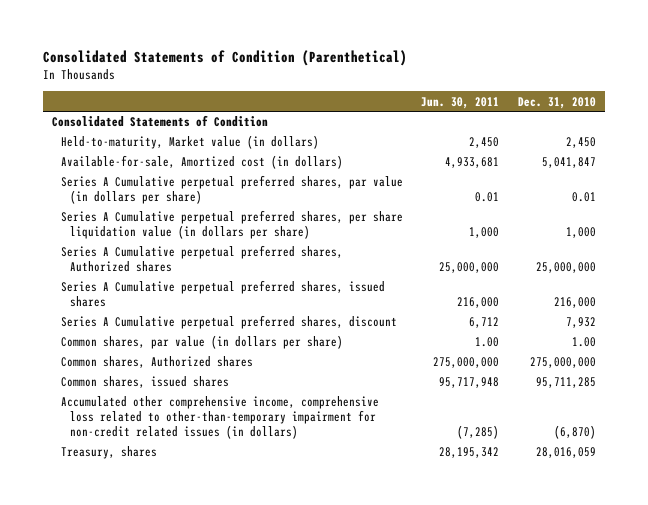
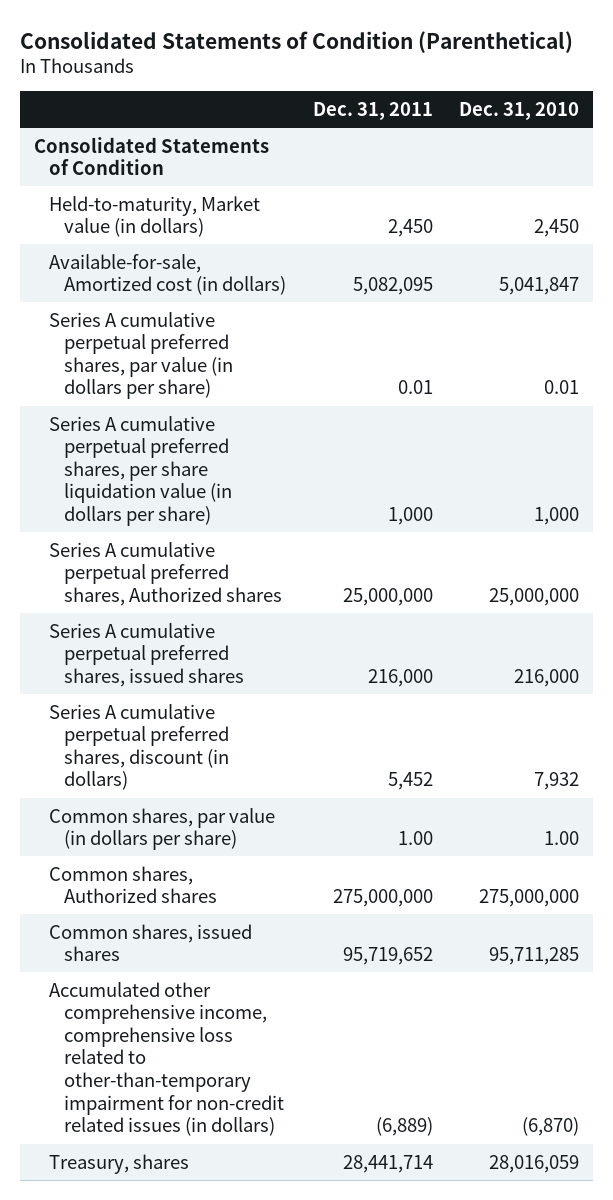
[421,96,500,109] Jun. 30, 2011 -> none
none -> [312,101,433,120] Dec. 31, 2011
[60,175,403,205] Series A Cumulative perpetual preferred shares, par value (in dollars per share) -> [48,311,233,400] Series A cumulative perpetual preferred shares, par value (in dollars per share)
[60,210,403,240] Series A Cumulative perpetual preferred shares, per share liquidation value (in dollars per share) -> [48,415,232,527] Series A cumulative perpetual preferred shares, per share liquidation value (in dollars per share)
[60,245,343,273] Series A Cumulative perpetual preferred shares, Authorized shares -> [48,541,282,606] Series A cumulative perpetual preferred shares, Authorized shares
[60,280,385,308] Series A Cumulative perpetual preferred shares, issued shares -> [48,622,244,687] Series A cumulative perpetual preferred shares, issued shares
[60,315,397,330] Series A Cumulative perpetual preferred shares, discount -> [48,703,229,791] Series A cumulative perpetual preferred shares, discount (in dollars)

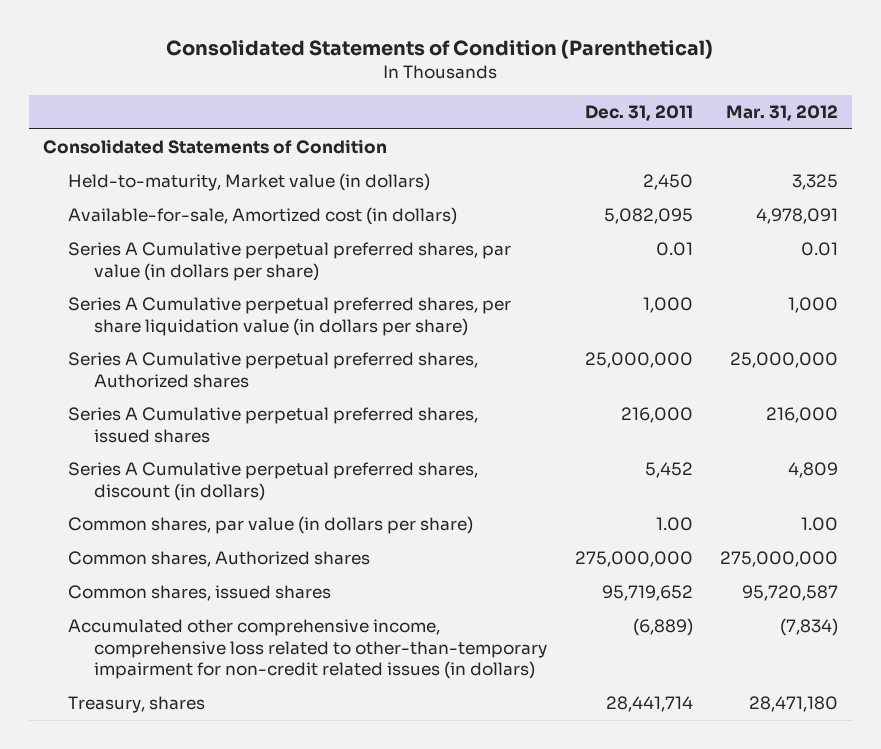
[459,101,580,120] Dec. 31, 2010 -> none
none -> [725,105,838,122] Mar. 31, 2012
[48,311,233,400] Series A cumulative perpetual preferred shares, par value (in dollars per share) -> [68,241,512,281] Series A Cumulative perpetual preferred shares, par value (in dollars per share)
[48,415,232,527] Series A cumulative perpetual preferred shares, per share liquidation value (in dollars per share) -> [68,296,512,336] Series A Cumulative perpetual preferred shares, per share liquidation value (in dollars per share)
[48,541,282,606] Series A cumulative perpetual preferred shares, Authorized shares -> [68,351,479,388] Series A Cumulative perpetual preferred shares, Authorized shares
[48,622,244,687] Series A cumulative perpetual preferred shares, issued shares -> [68,406,479,443] Series A Cumulative perpetual preferred shares, issued shares
[48,703,229,791] Series A cumulative perpetual preferred shares, discount (in dollars) -> [68,461,479,501] Series A Cumulative perpetual preferred shares, discount (in dollars)

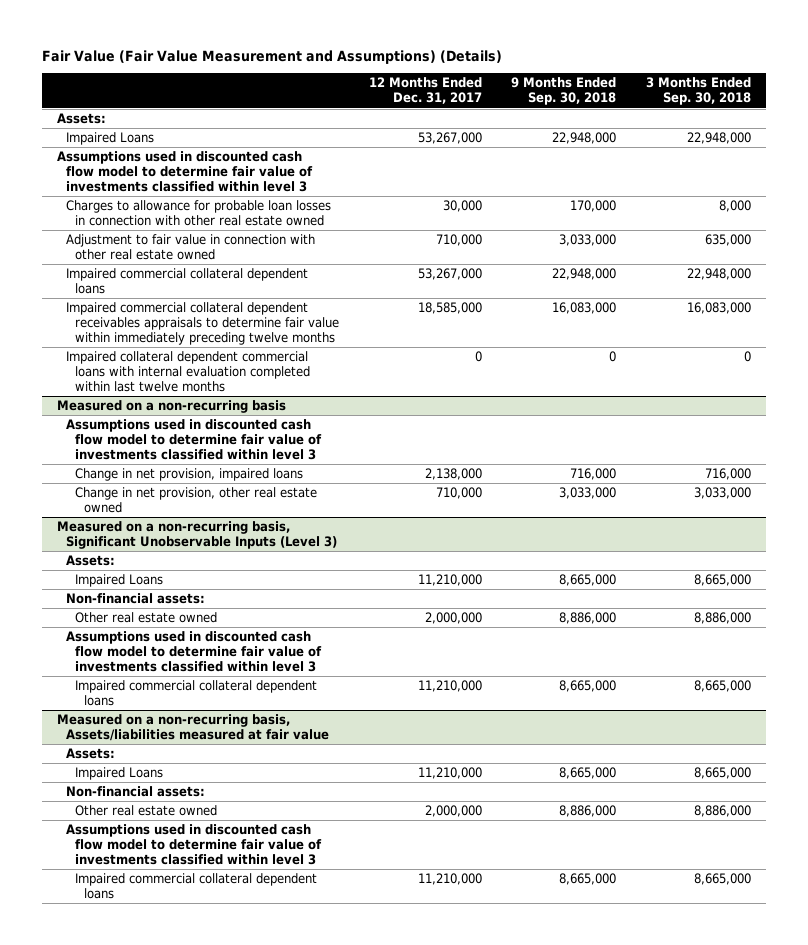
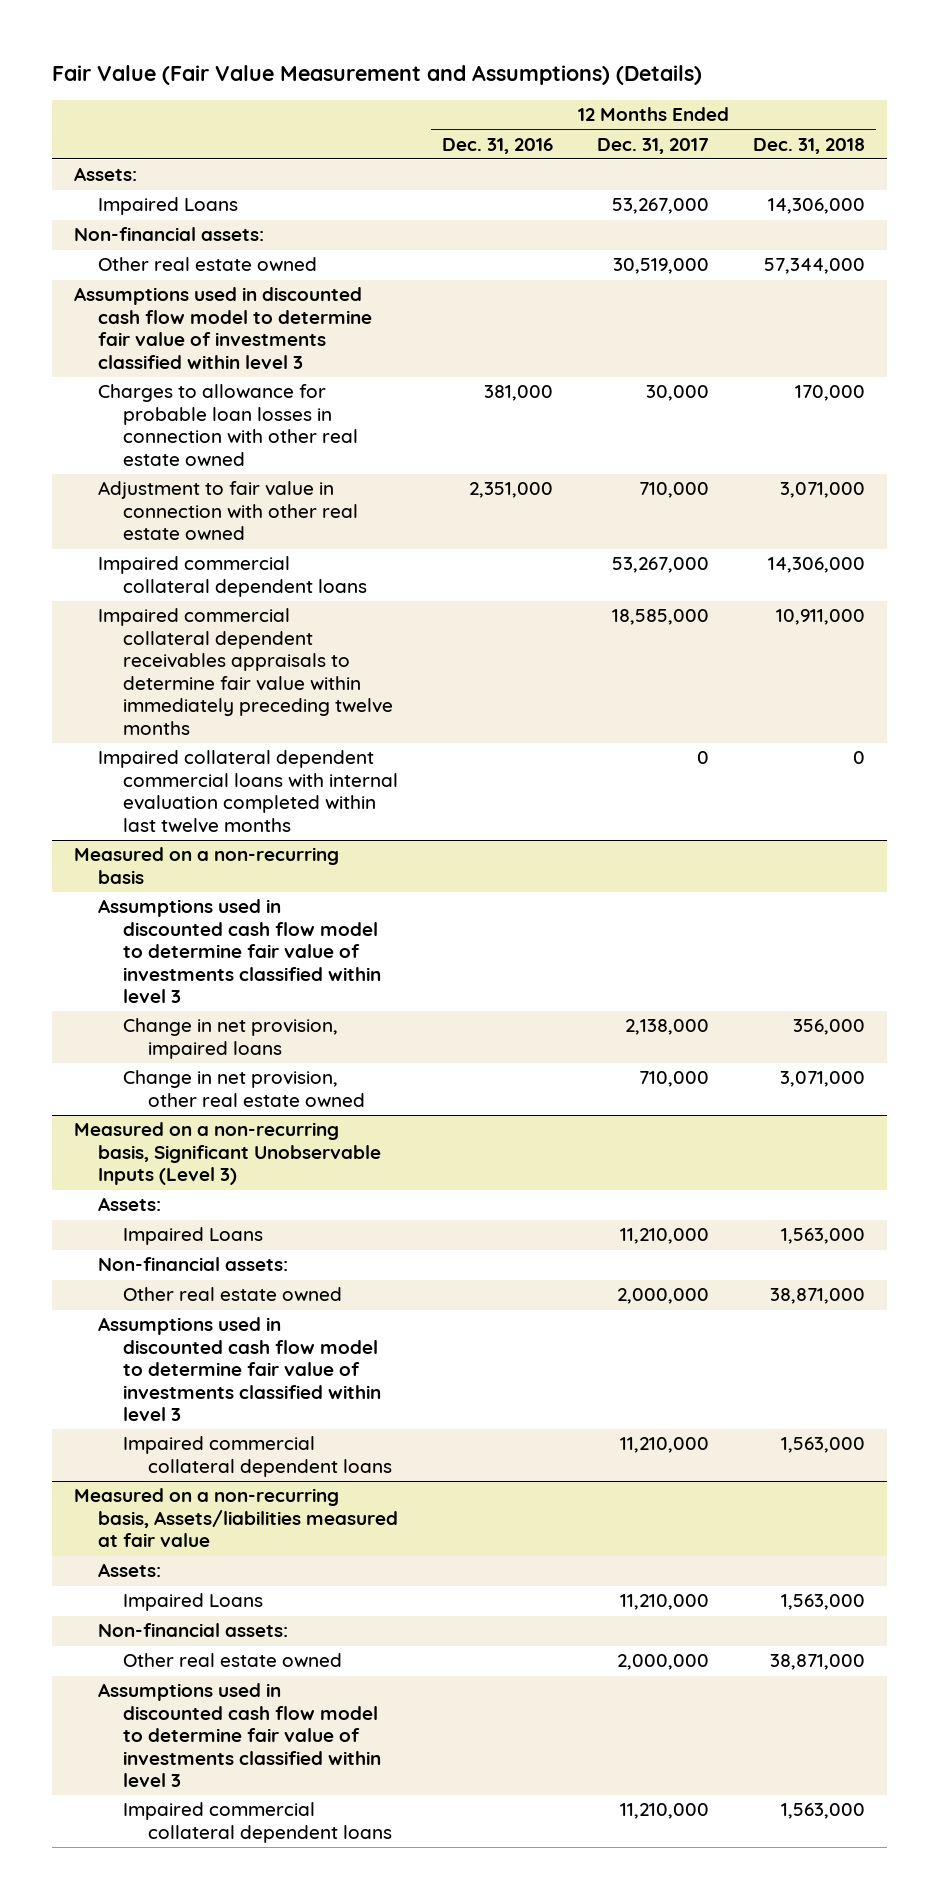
[511,77,617,106] 9 Months Ended Sep. 30, 2018 -> none
[646,77,752,106] 3 Months Ended Sep. 30, 2018 -> none
none -> [442,137,554,154] Dec. 31, 2016
none -> [753,137,866,154] Dec. 31, 2018
none -> [73,227,264,242] Non-financial assets:
none -> [98,257,318,272] Other real estate owned

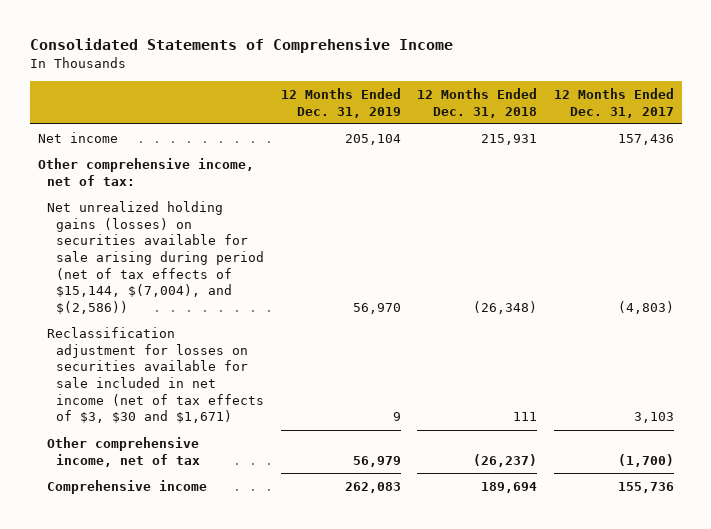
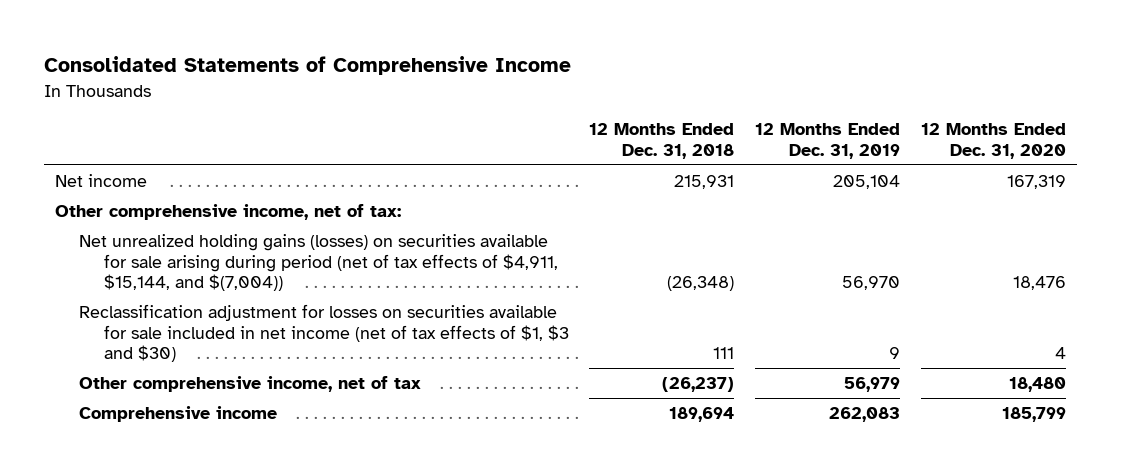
[553,87,674,118] 12 Months Ended Dec. 31, 2017 -> none
none -> [921,123,1067,160] 12 Months Ended Dec. 31, 2020
[47,200,265,315] Net unrealized holding gains (losses) on securities available for sale arising during period (net of tax effects of $15,144, $(7,004), and $(2,586)) -> [79,233,558,292] Net unrealized holding gains (losses) on securities available for sale arising during period (net of tax effects of $4,911, $15,144, and $(7,004))
[47,326,265,424] Reclassification adjustment for losses on securities available for sale included in net income (net of tax effects of $3, $30 and $1,671) -> [79,303,569,363] Reclassification adjustment for losses on securities available for sale included in net income (net of tax effects of $1, $3 and $30)

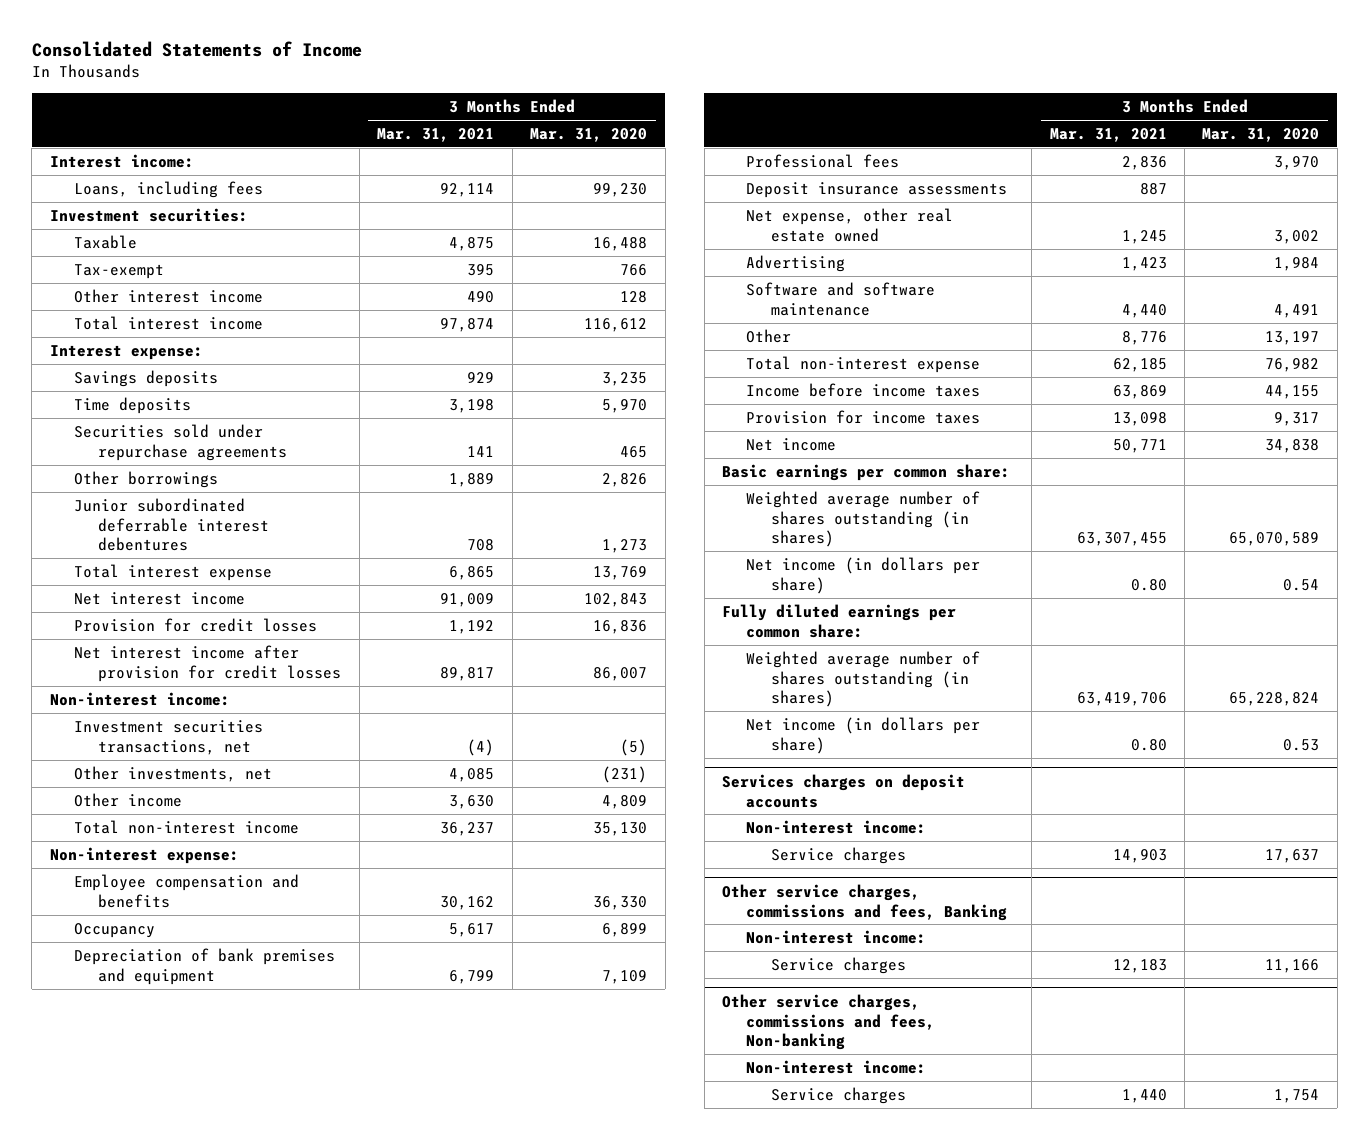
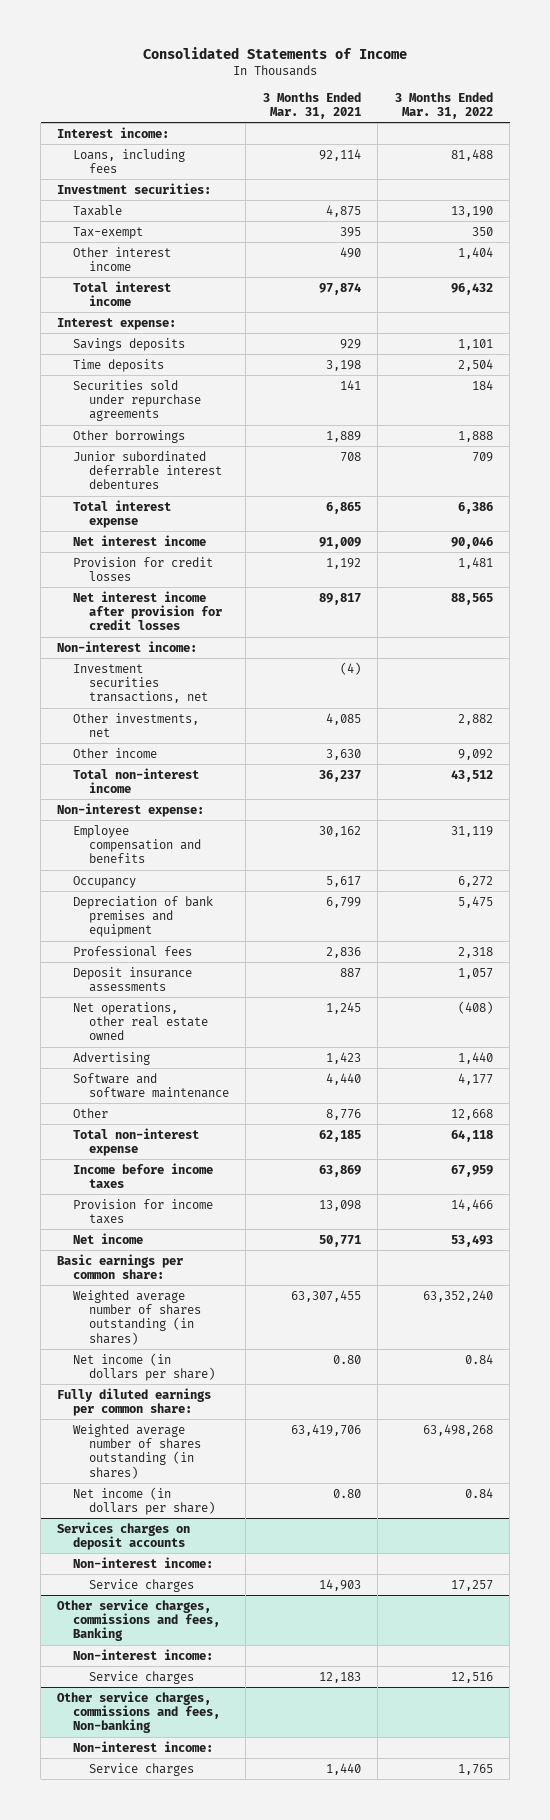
[530,127,648,142] Mar. 31, 2020 -> none
none -> [394,91,493,120] 3 Months Ended Mar. 31, 2022
[746,207,954,242] Net expense, other real estate owned -> [73,1001,209,1041] Net operations, other real estate owned

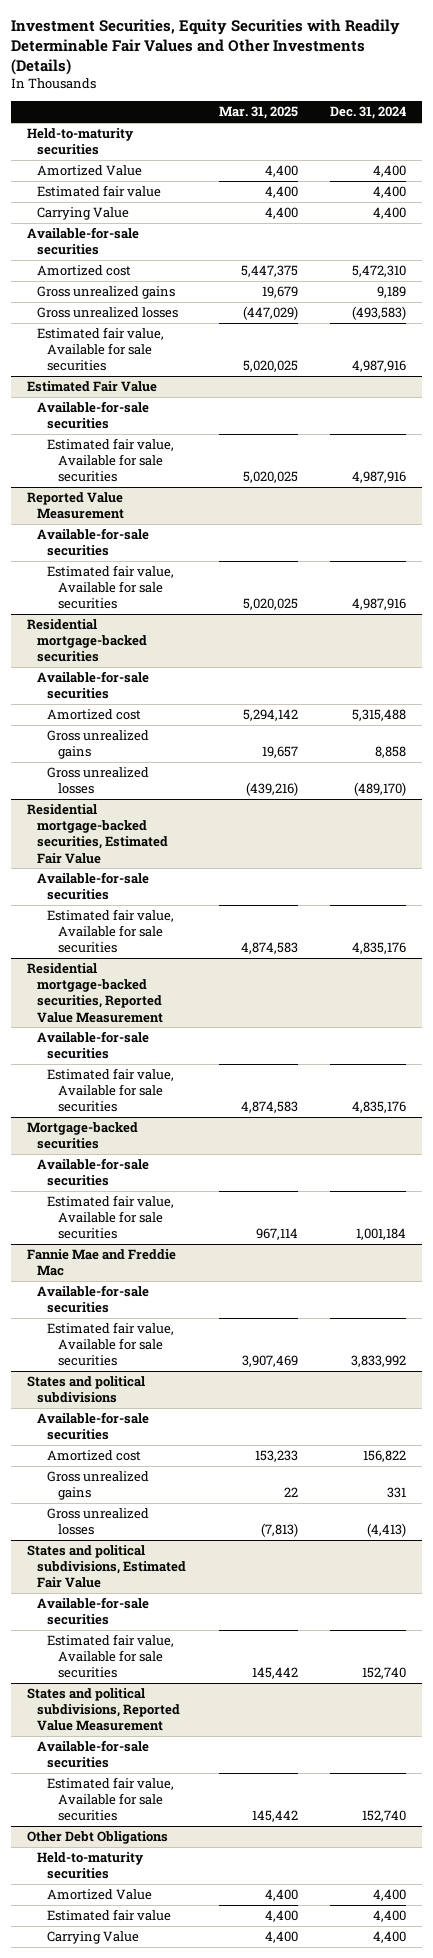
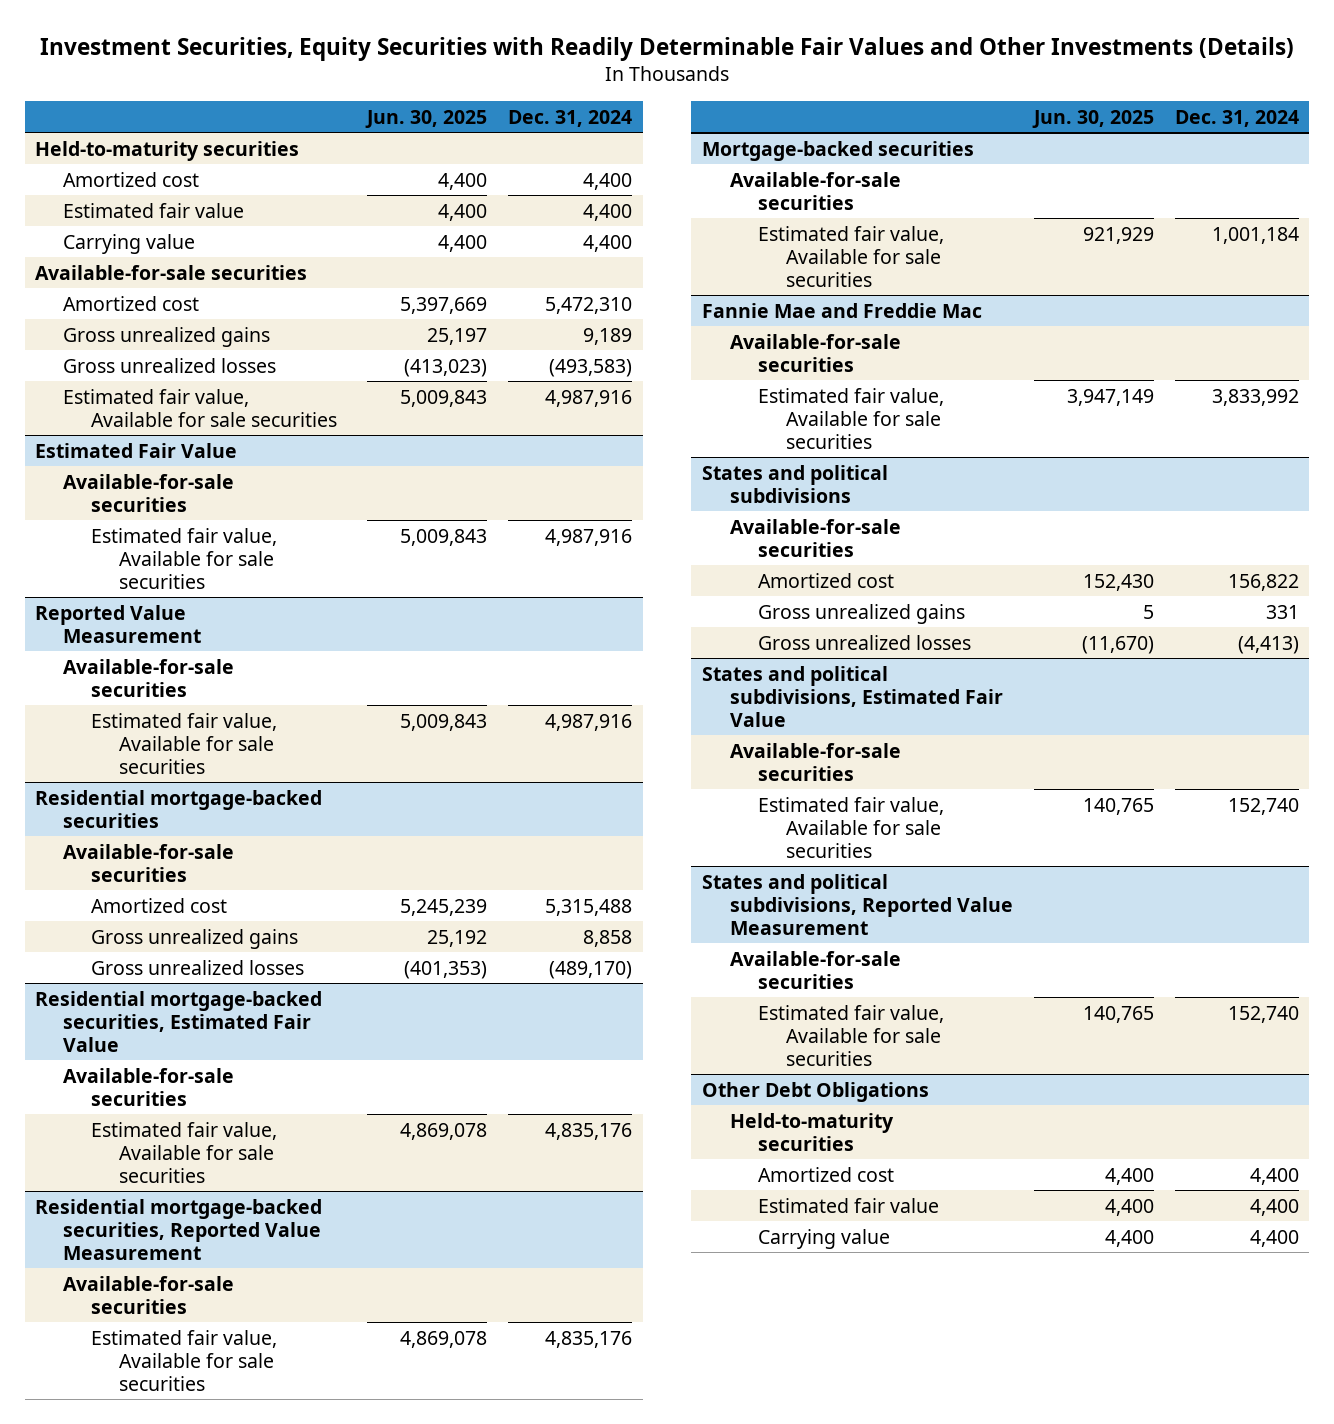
[218,106,298,120] Mar. 31, 2025 -> none
none -> [365,109,488,128] Jun. 30, 2025
[37,165,143,177] Amortized Value -> [63,171,200,187] Amortized cost
[37,207,130,221] Carrying Value -> [63,233,196,254] Carrying value
[47,1889,153,1901] Amortized Value -> [757,1166,894,1182] Amortized cost
[47,1931,140,1945] Carrying Value -> [757,1228,890,1249] Carrying value

